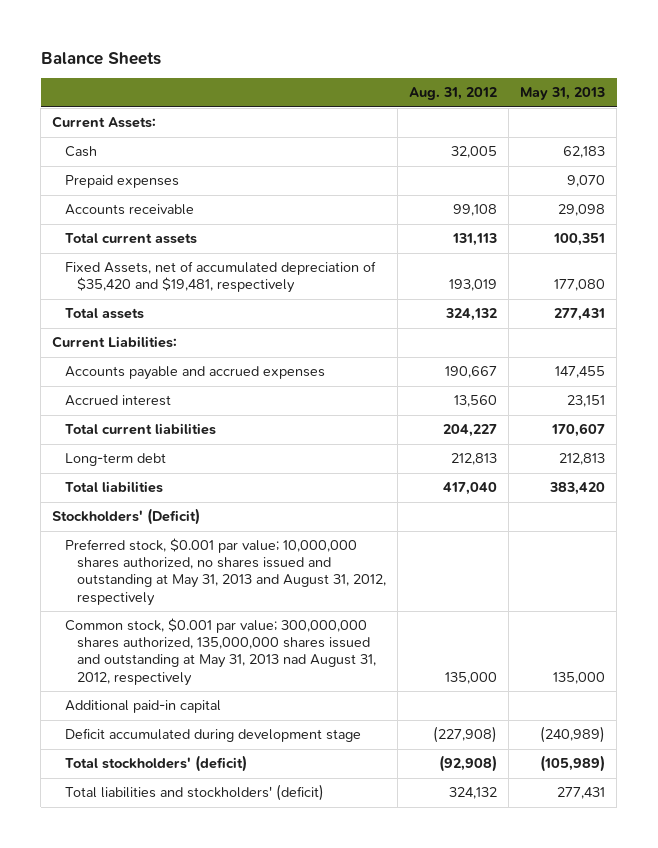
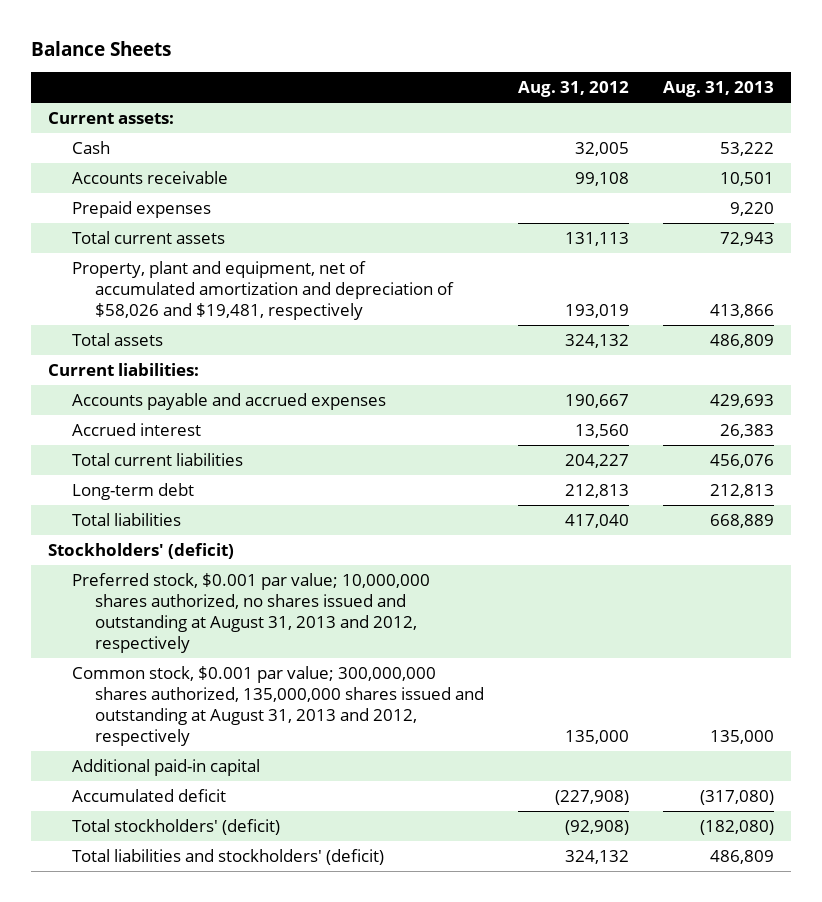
[520,87,606,101] May 31, 2013 -> none
none -> [662,81,774,98] Aug. 31, 2013
[52,116,157,129] Current Assets: -> [47,111,174,124] Current assets:
[64,175,179,189] Prepaid expenses -> [71,200,211,218] Prepaid expenses
[64,261,376,294] Fixed Assets, net of accumulated depreciation of $35,420 and $19,481, respectively -> [71,260,455,320] Property, plant and equipment, net of accumulated amortization and depreciation of $58,026 and $19,481, respectively
[52,336,178,349] Current Liabilities: -> [47,362,199,376] Current liabilities:
[52,508,201,526] Stockholders' (Deficit) -> [47,542,234,559] Stockholders' (deficit)
[64,538,387,606] Preferred stock, $0.001 par value; 10,000,000 shares authorized, no shares issued and outstanding at May 31, 2013 and August 31, 2012, respectively -> [71,572,430,653] Preferred stock, $0.001 par value; 10,000,000 shares authorized, no shares issued and outstanding at August 31, 2013 and 2012, respectively
[64,618,377,686] Common stock, $0.001 par value; 300,000,000 shares authorized, 135,000,000 shares issued and outstanding at May 31, 2013 nad August 31, 2012, respectively -> [71,665,485,746] Common stock, $0.001 par value; 300,000,000 shares authorized, 135,000,000 shares issued and outstanding at August 31, 2013 and 2012, respectively
[64,728,361,743] Deficit accumulated during development stage -> [71,788,226,802] Accumulated deficit

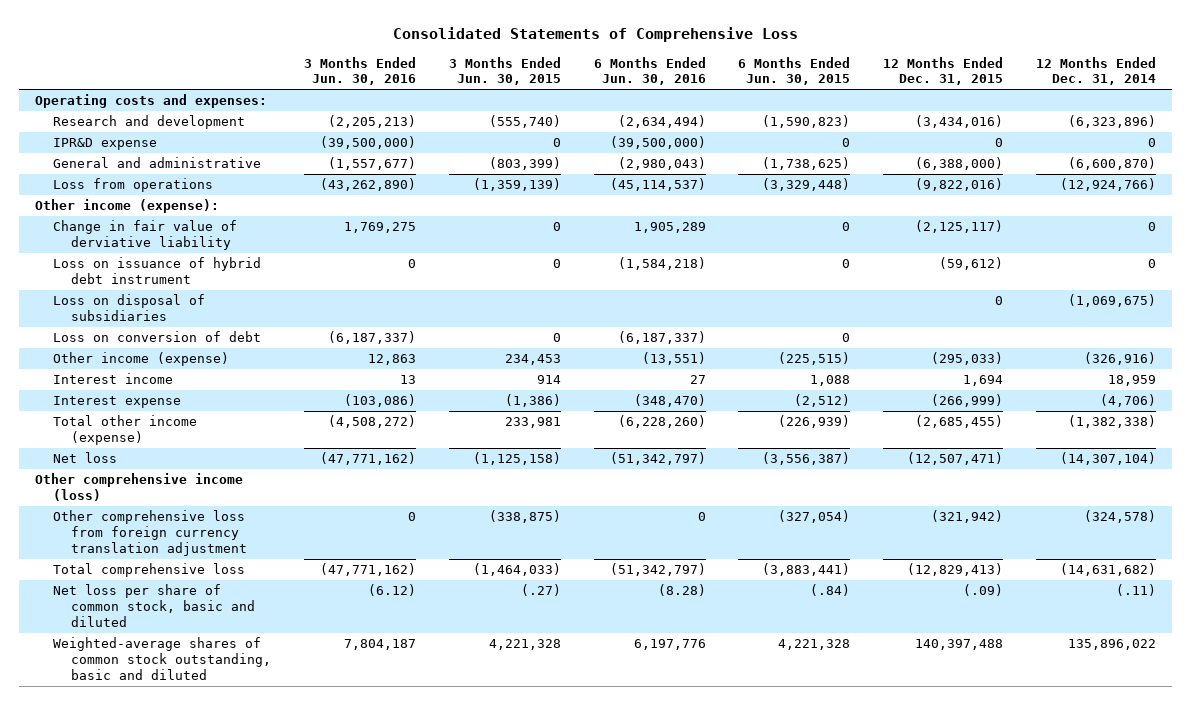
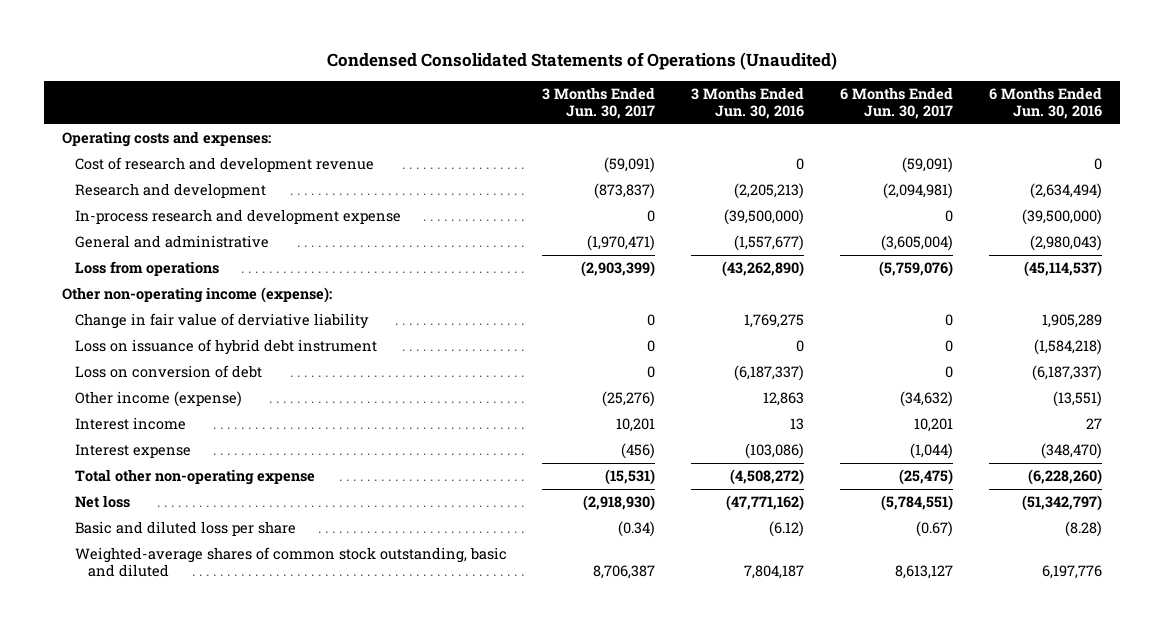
[392,27,798,43] Consolidated Statements of Comprehensive Loss -> [326,52,837,71] Condensed Consolidated Statements of Operations (Unaudited)
[448,56,561,86] 3 Months Ended Jun. 30, 2015 -> none
[738,56,851,86] 6 Months Ended Jun. 30, 2015 -> none
[883,56,1004,86] 12 Months Ended Dec. 31, 2015 -> none
[1035,56,1156,86] 12 Months Ended Dec. 31, 2014 -> none
none -> [542,87,656,120] 3 Months Ended Jun. 30, 2017
none -> [840,87,954,120] 6 Months Ended Jun. 30, 2017
none -> [74,157,374,173] Cost of research and development revenue
[53,138,158,151] IPR&D expense -> [74,209,401,225] In-process research and development expense
[35,199,220,214] Other income (expense): -> [61,287,332,304] Other non-operating income (expense):
[53,294,206,322] Loss on disposal of subsidiaries -> none
[53,415,198,446] Total other income (expense) -> [74,469,315,486] Total other non-operating expense
[35,473,244,502] Other comprehensive income (loss) -> none
[53,510,248,556] Other comprehensive loss from foreign currency translation adjustment -> none
[53,563,246,578] Total comprehensive loss -> none
[53,584,256,627] Net loss per share of common stock, basic and diluted -> [74,521,296,537] Basic and diluted loss per share

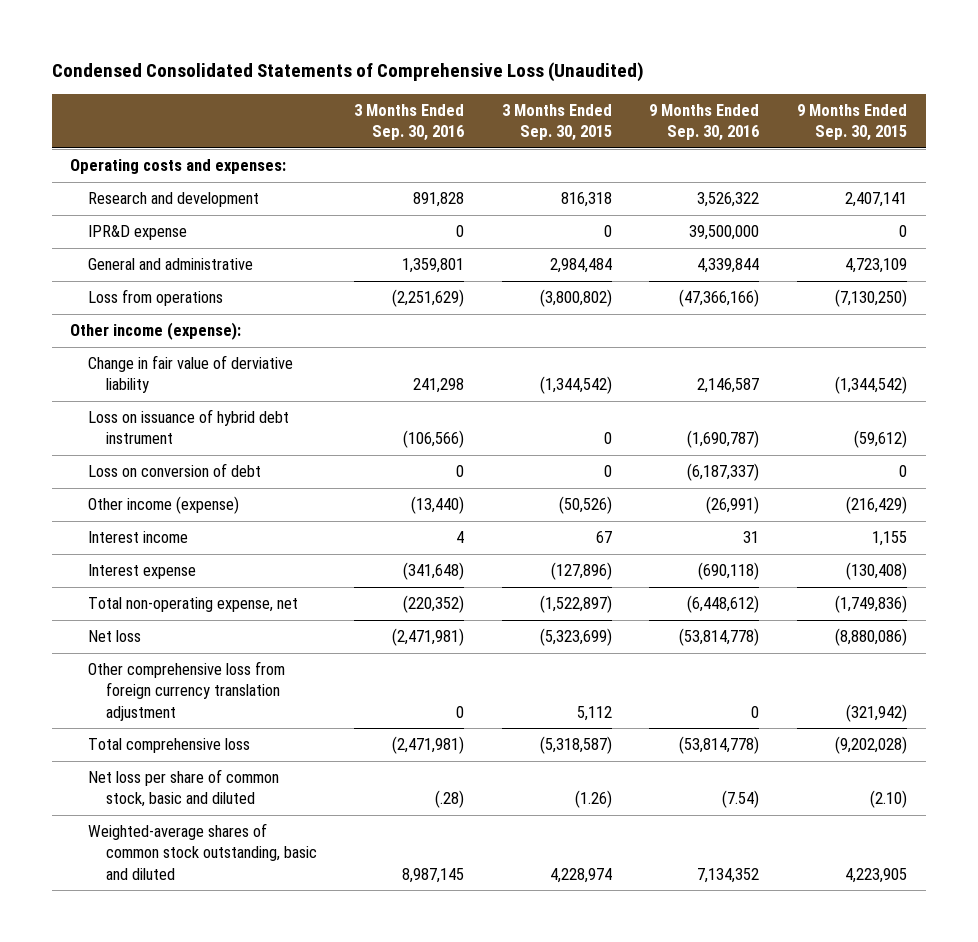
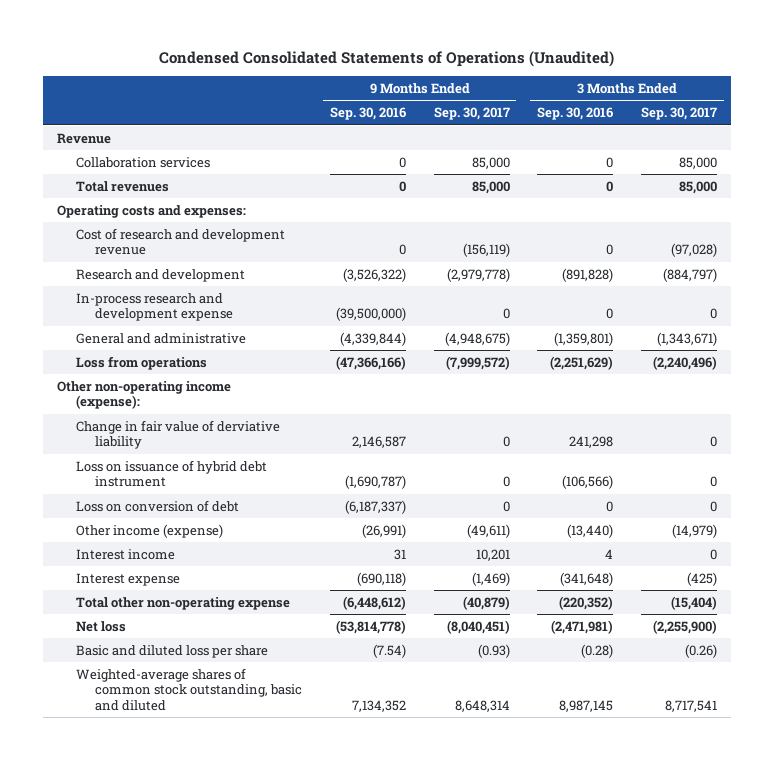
[51,62,644,83] Condensed Consolidated Statements of Comprehensive Loss (Unaudited) -> [158,51,614,68] Condensed Consolidated Statements of Operations (Unaudited)
[501,104,612,142] 3 Months Ended Sep. 30, 2015 -> none
[797,104,908,142] 9 Months Ended Sep. 30, 2015 -> none
none -> [433,107,510,121] Sep. 30, 2017
none -> [640,107,717,121] Sep. 30, 2017
none -> [56,132,111,144] Revenue
none -> [75,156,210,168] Collaboration services
none -> [75,180,169,192] Total revenues
[88,225,188,241] IPR&D expense -> none
none -> [75,227,285,256] Cost of research and development revenue
[413,192,465,208] 891,828 -> [562,267,614,282] (891,828)
[697,192,760,208] 3,526,322 -> [342,267,406,282] (3,526,322)
none -> [75,292,234,322] In-process research and development expense
[402,258,465,274] 1,359,801 -> [554,331,614,346] (1,359,801)
[697,258,760,274] 4,339,844 -> [339,331,406,346] (4,339,844)
[70,322,242,341] Other income (expense): -> [56,380,231,410] Other non-operating income (expense):
[88,597,299,613] Total non-operating expense, net -> [75,596,290,610] Total other non-operating expense
[88,661,286,721] Other comprehensive loss from foreign currency translation adjustment -> none
[88,738,251,754] Total comprehensive loss -> none
[88,769,280,808] Net loss per share of common stock, basic and diluted -> [75,644,268,658] Basic and diluted loss per share
[435,790,465,809] (.28) -> [581,643,614,658] (0.28)

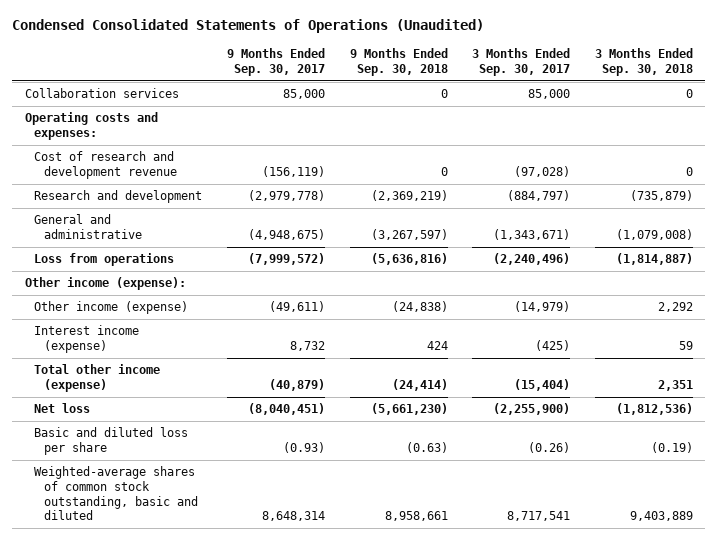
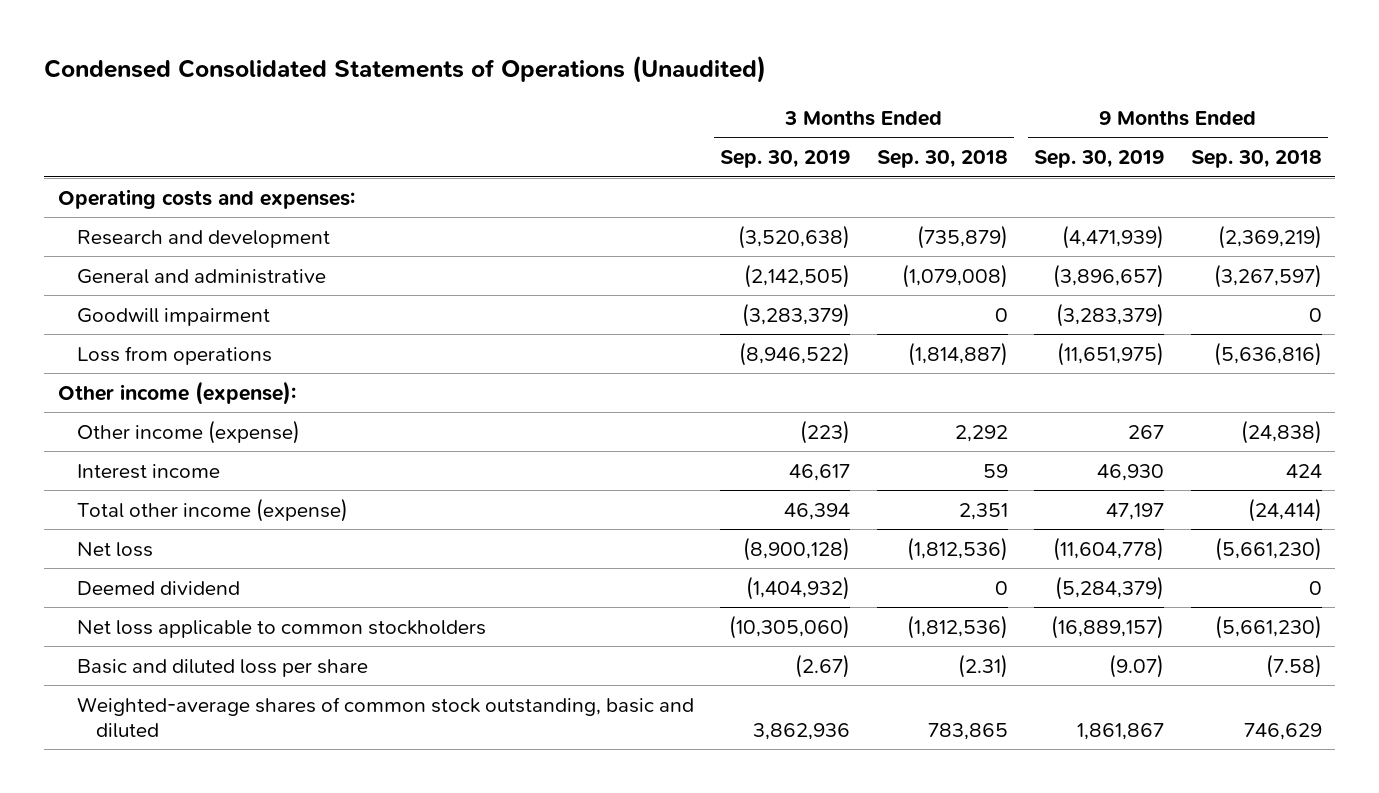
[227,48,326,76] 9 Months Ended Sep. 30, 2017 -> none
[472,48,571,76] 3 Months Ended Sep. 30, 2017 -> none
none -> [720,150,851,169] Sep. 30, 2019
none -> [1034,150,1165,169] Sep. 30, 2019
[24,88,179,99] Collaboration services -> none
[34,151,178,179] Cost of research and development revenue -> none
none -> [76,307,270,326] Goodwill impairment
[34,325,140,353] Interest income (expense) -> [76,463,220,479] Interest income
none -> [76,580,240,595] Deemed dividend
none -> [76,619,486,638] Net loss applicable to common stockholders
[405,441,448,453] (0.63) -> [1265,653,1322,678] (7.58)
[650,441,693,453] (0.19) -> [957,653,1008,678] (2.31)
[384,511,448,522] 8,958,661 -> [1243,722,1322,740] 746,629
[629,511,693,522] 9,403,889 -> [927,722,1008,740] 783,865

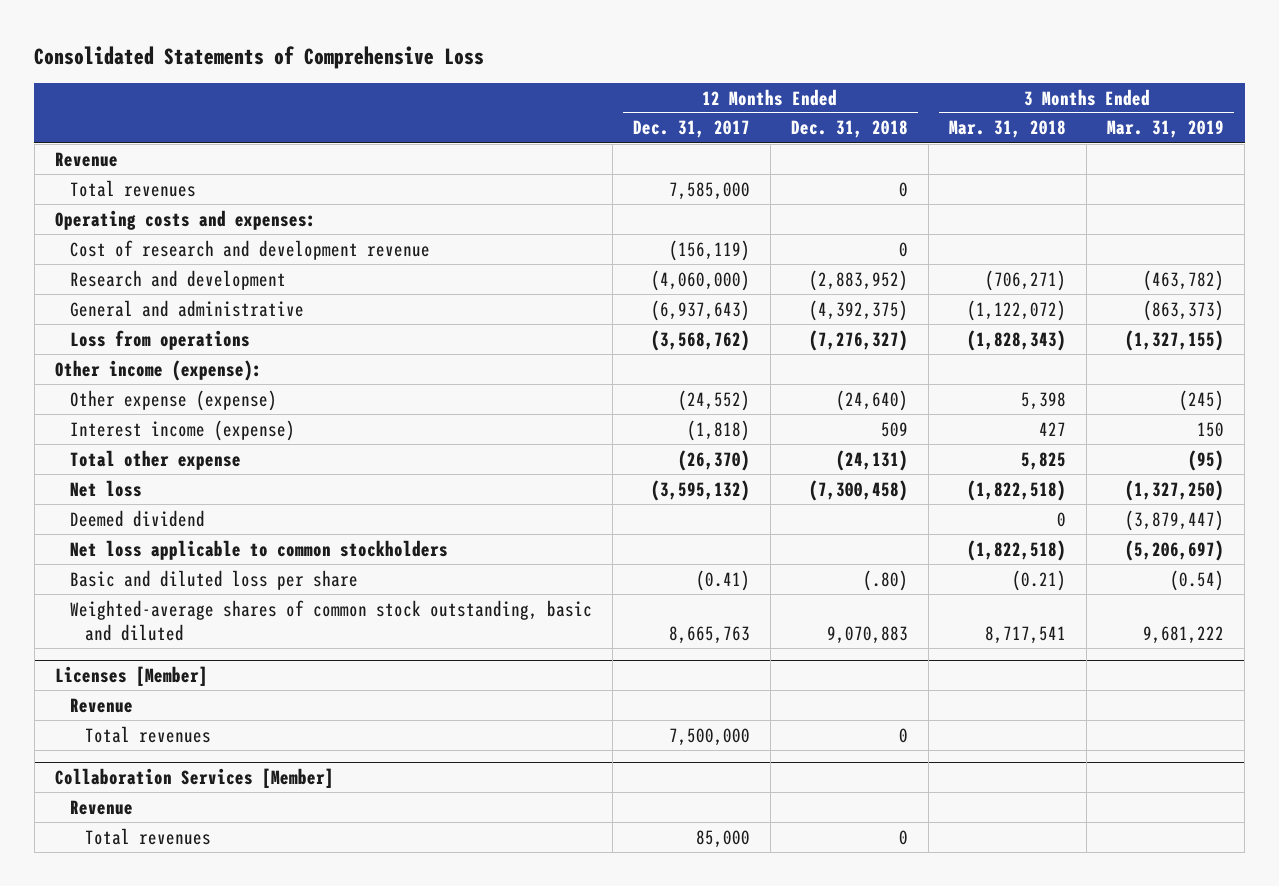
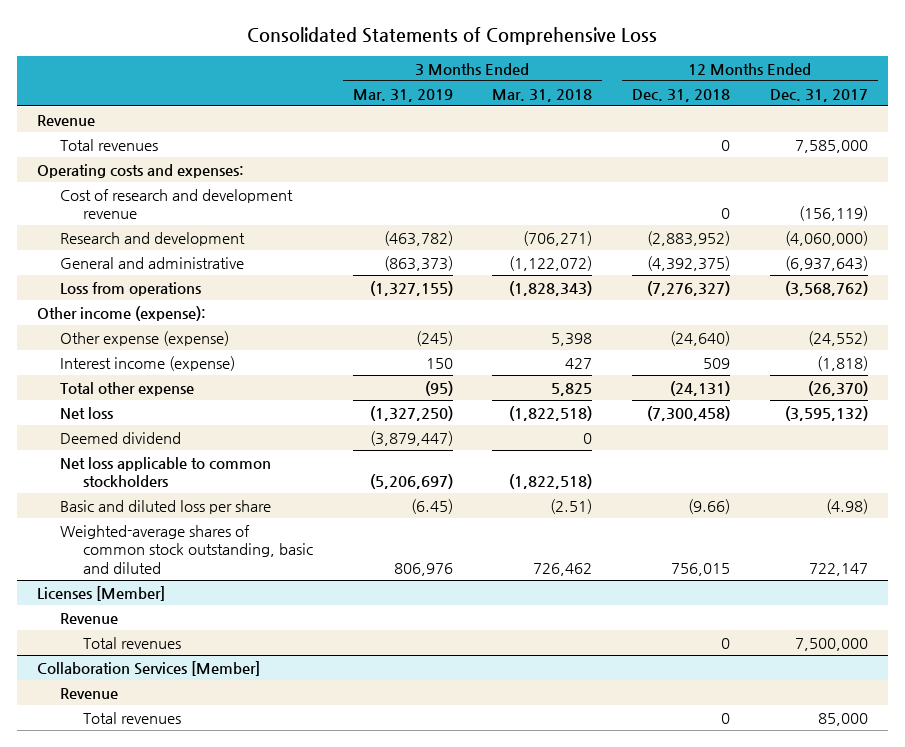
[695,569,750,591] (0.41) -> [825,498,868,514] (4.98)
[863,569,909,591] (.80) -> [688,498,731,514] (9.66)
[1012,569,1067,591] (0.21) -> [550,498,593,514] (2.51)
[1170,569,1225,591] (0.54) -> [410,498,453,514] (6.45)
[668,626,750,645] 8,665,763 -> [808,562,868,576] 722,147
[827,626,909,645] 9,070,883 -> [671,562,731,576] 756,015
[985,626,1067,645] 8,717,541 -> [533,562,593,576] 726,462
[1143,626,1225,645] 9,681,222 -> [393,562,453,576] 806,976

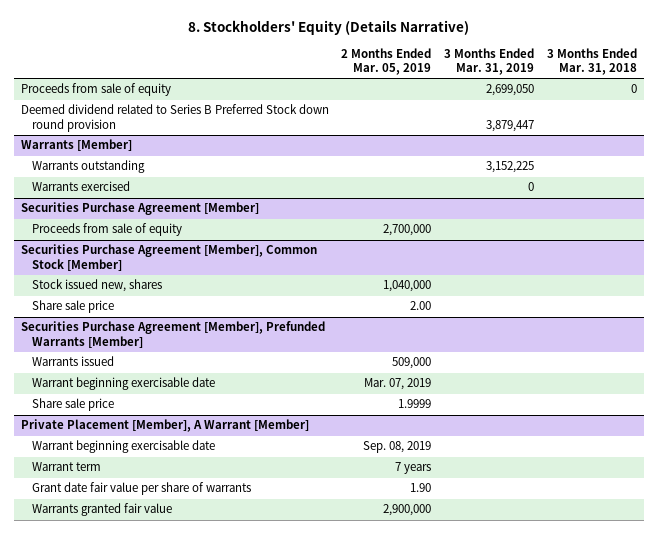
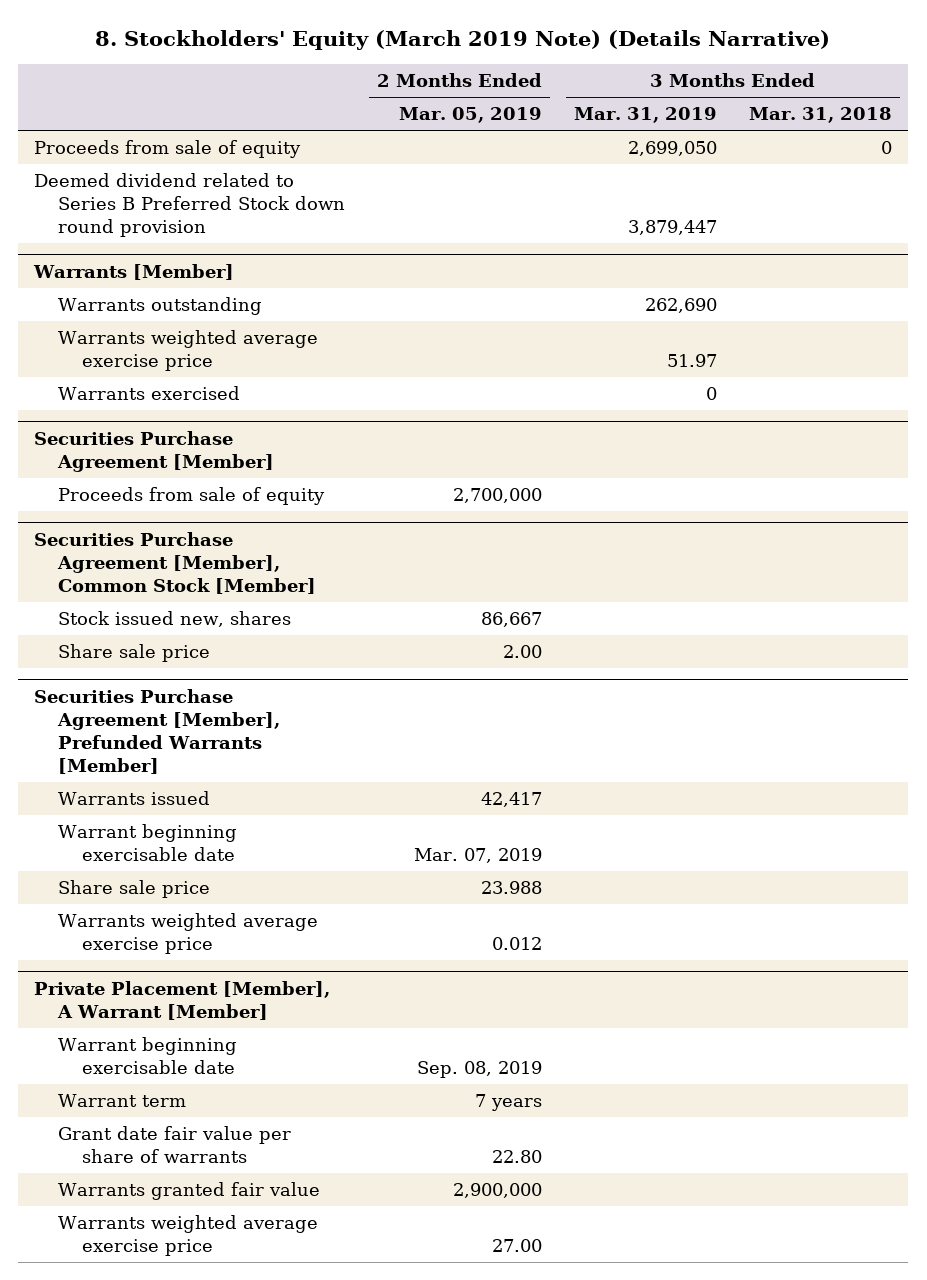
[187,20,469,36] 8. Stockholders' Equity (Details Narrative) -> [95,30,831,51] 8. Stockholders' Equity (March 2019 Note) (Details Narrative)
[486,161,535,174] 3,152,225 -> [645,298,718,314] 262,690
none -> [58,330,319,372] Warrants weighted average exercise price
[383,280,432,293] 1,040,000 -> [481,612,543,628] 86,667
[392,357,432,370] 509,000 -> [481,792,543,808] 42,417
[398,399,432,409] 1.9999 -> [481,881,543,895] 23.988
none -> [58,913,319,955] Warrants weighted average exercise price
[410,483,432,493] 1.90 -> [492,1150,543,1164] 22.80
none -> [58,1215,319,1257] Warrants weighted average exercise price

